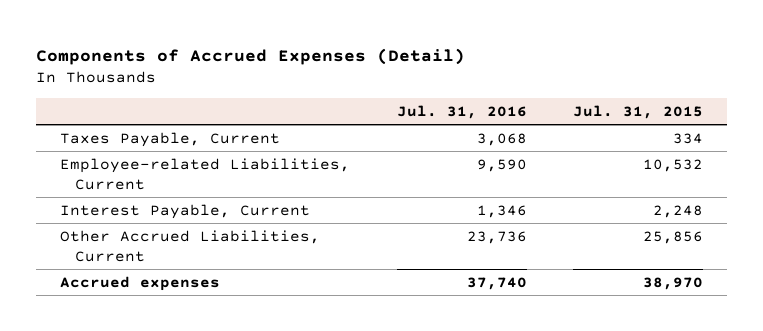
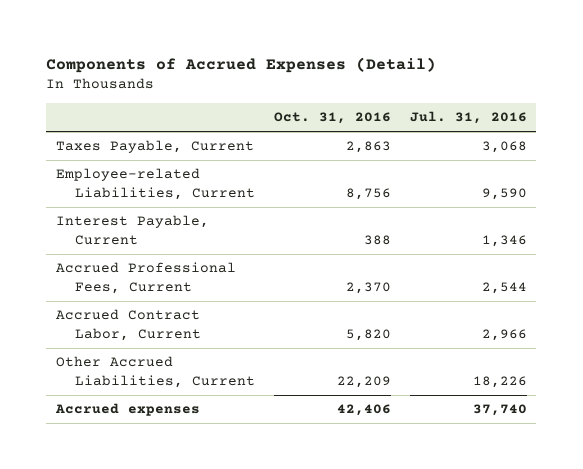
[573,104,704,119] Jul. 31, 2015 -> none
none -> [273,112,391,125] Oct. 31, 2016
none -> [55,262,236,295] Accrued Professional Fees, Current
none -> [55,309,201,342] Accrued Contract Labor, Current
[466,230,527,244] 23,736 -> [472,376,527,389] 18,226

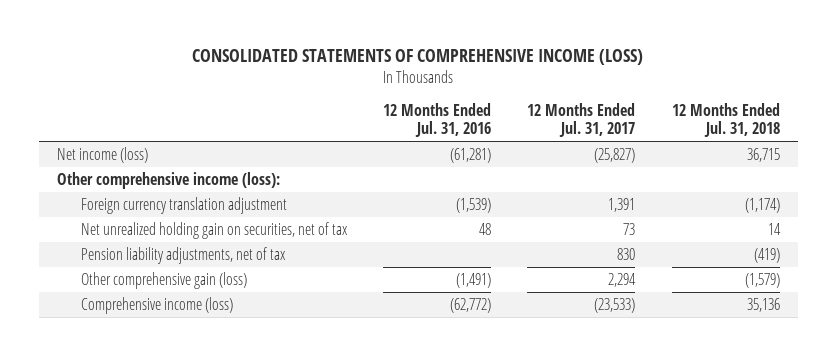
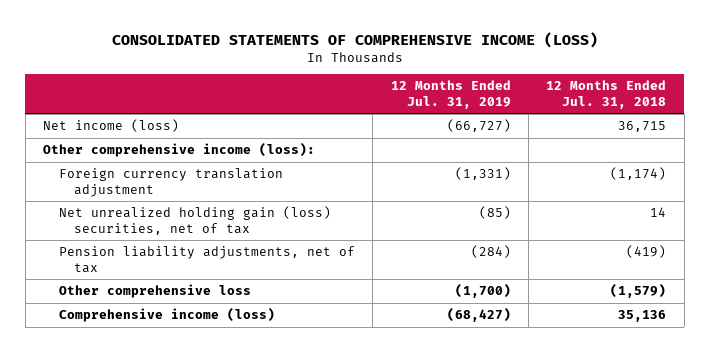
[383,103,492,138] 12 Months Ended Jul. 31, 2016 -> none
[527,103,636,138] 12 Months Ended Jul. 31, 2017 -> none
none -> [390,80,511,109] 12 Months Ended Jul. 31, 2019
[80,221,348,239] Net unrealized holding gain on securities, net of tax -> [58,206,331,235] Net unrealized holding gain (loss) securities, net of tax
[80,271,247,289] Other comprehensive gain (loss) -> [58,284,251,299] Other comprehensive loss

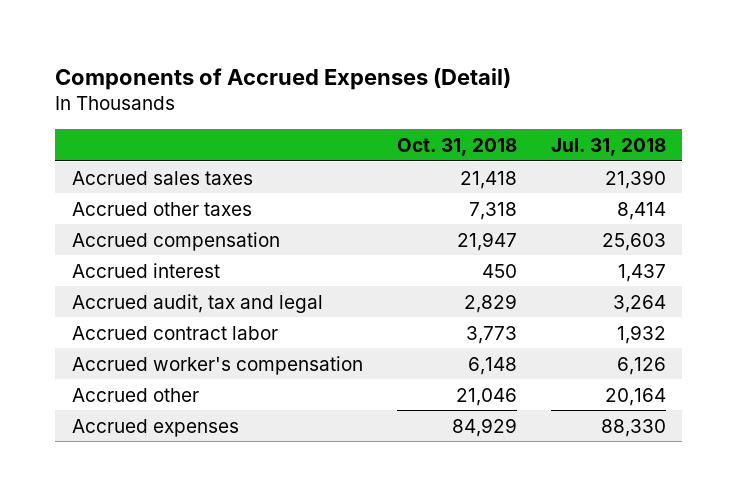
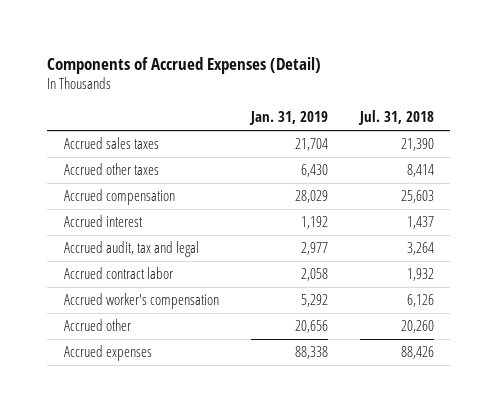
[396,137,517,156] Oct. 31, 2018 -> none
none -> [248,111,328,126] Jan. 31, 2019
[604,387,666,406] 20,164 -> [400,320,434,334] 20,260
[600,418,666,437] 88,330 -> [400,346,434,360] 88,426

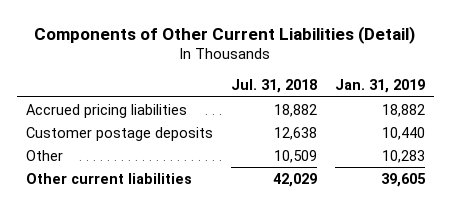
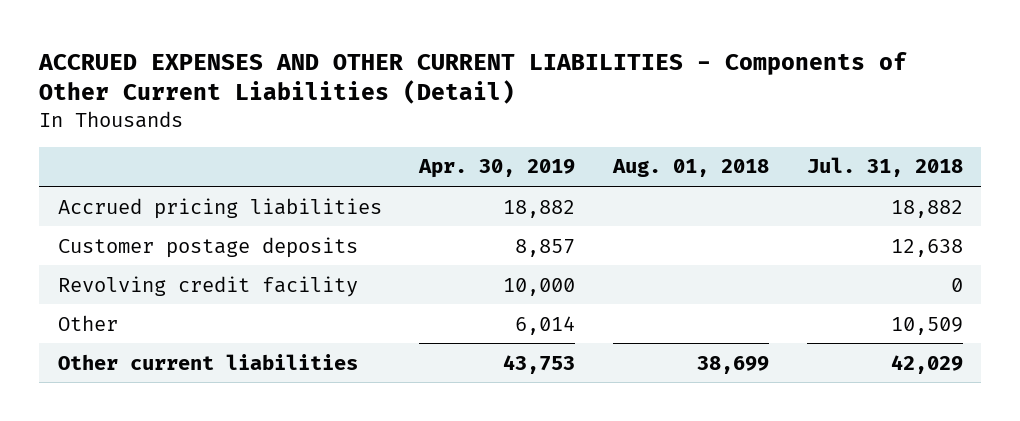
[34,25,416,44] Components of Other Current Liabilities (Detail) -> [37,51,907,105] ACCRUED EXPENSES AND OTHER CURRENT LIABILITIES - Components of Other Current Liabilities (Detail)
[334,79,425,94] Jan. 31, 2019 -> none
none -> [418,159,576,179] Apr. 30, 2019
none -> [612,159,770,178] Aug. 01, 2018
none -> [57,275,358,297] Revolving credit facility

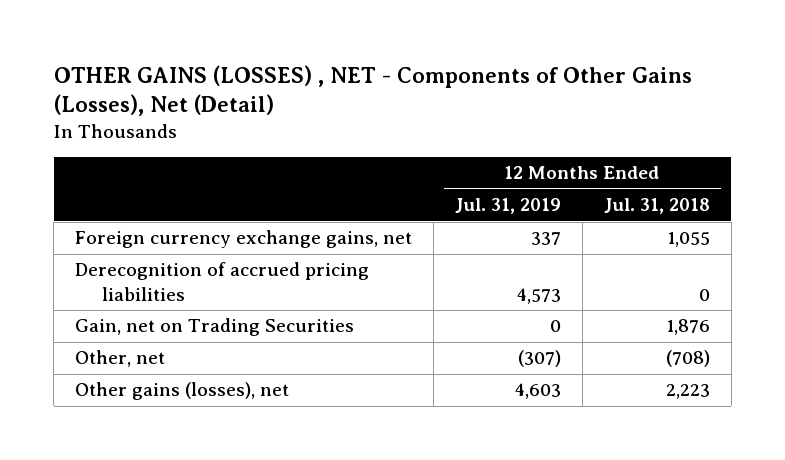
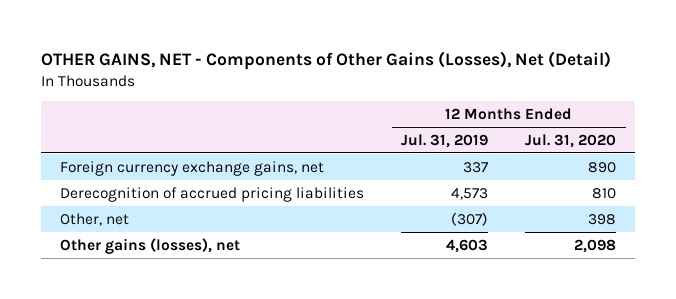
[53,65,692,117] OTHER GAINS (LOSSES) , NET - Components of Other Gains (Losses), Net (Detail) -> [41,51,612,71] OTHER GAINS, NET - Components of Other Gains (Losses), Net (Detail)
[603,198,710,215] Jul. 31, 2018 -> none
none -> [525,133,617,148] Jul. 31, 2020
[75,318,355,337] Gain, net on Trading Securities -> none

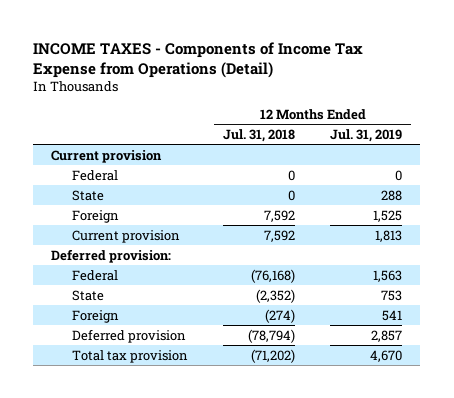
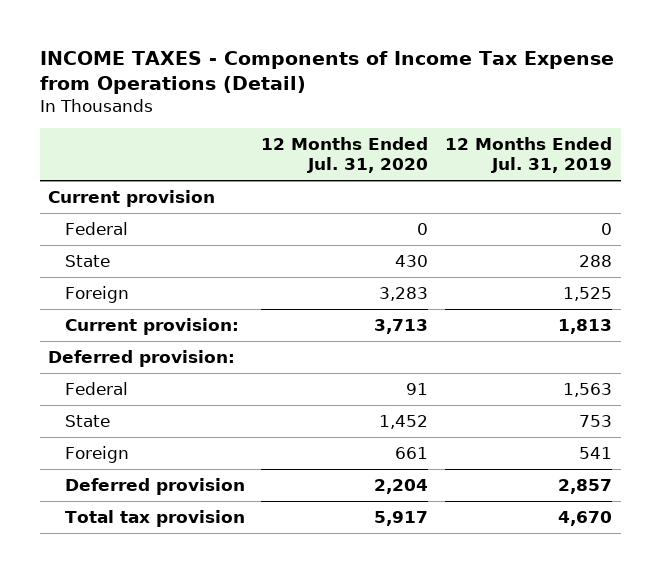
[223,129,296,143] Jul. 31, 2018 -> none
none -> [261,137,429,174] 12 Months Ended Jul. 31, 2020
[71,229,180,243] Current provision -> [64,317,239,335] Current provision:

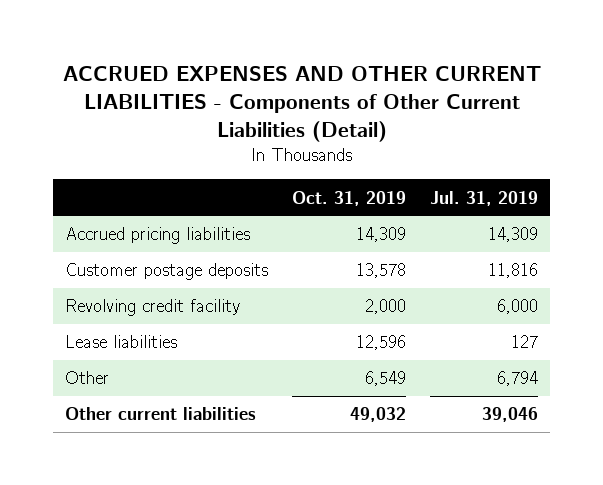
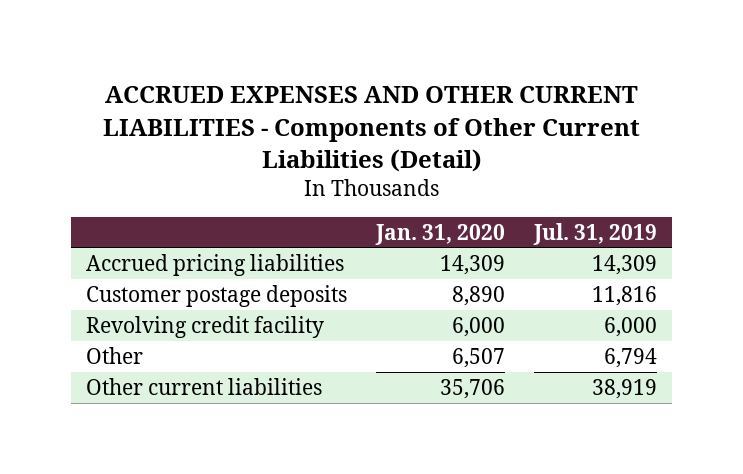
[292,190,407,206] Oct. 31, 2019 -> none
none -> [375,223,506,245] Jan. 31, 2020
[65,335,178,349] Lease liabilities -> none
[482,407,539,423] 39,046 -> [592,378,658,399] 38,919

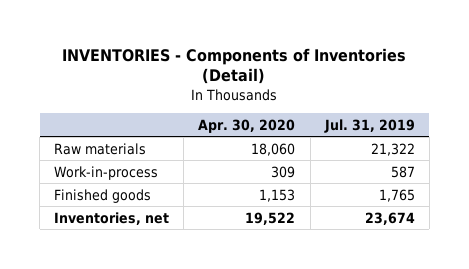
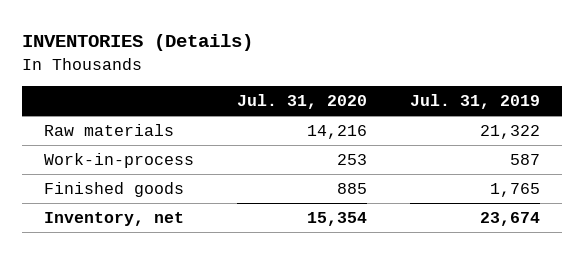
[62,47,407,85] INVENTORIES - Components of Inventories (Detail) -> [22,34,254,52] INVENTORIES (Details)
[198,118,296,133] Apr. 30, 2020 -> none
none -> [236,94,367,110] Jul. 31, 2020
[54,211,170,225] Inventories, net -> [43,212,184,227] Inventory, net

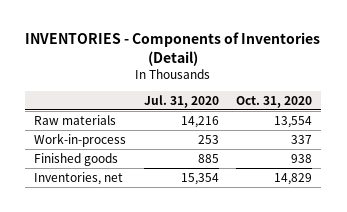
[22,34,254,52] INVENTORIES (Details) -> [25,31,321,66] INVENTORIES - Components of Inventories (Detail)
[410,94,541,110] Jul. 31, 2019 -> none
none -> [236,95,313,108] Oct. 31, 2020
[43,212,184,227] Inventory, net -> [34,171,124,185] Inventories, net

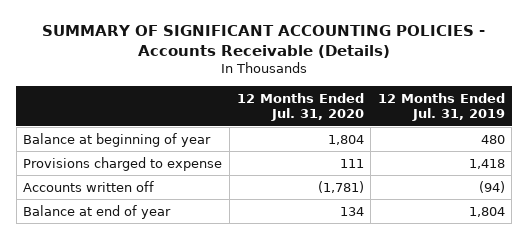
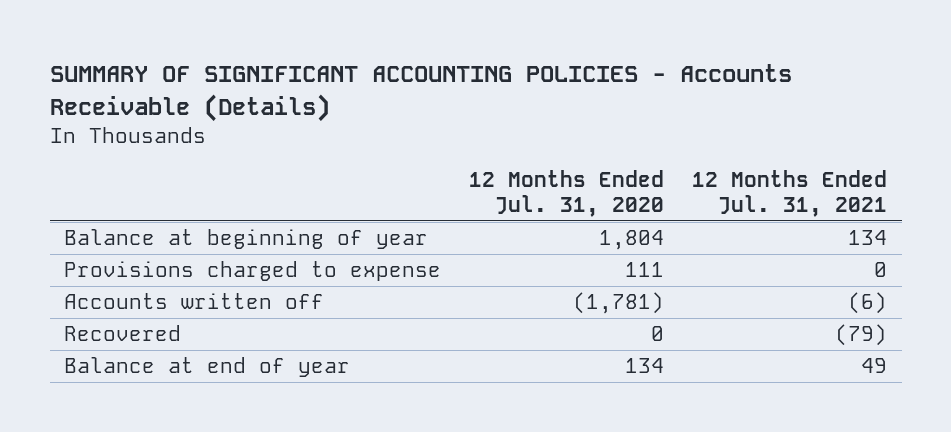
[377,92,505,122] 12 Months Ended Jul. 31, 2019 -> none
none -> [692,170,888,218] 12 Months Ended Jul. 31, 2021
none -> [63,325,181,342] Recovered

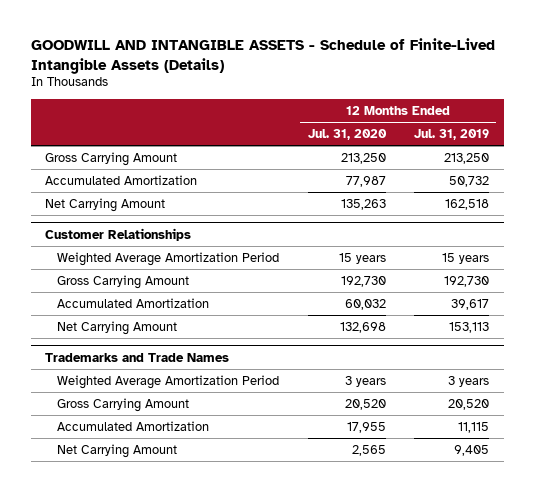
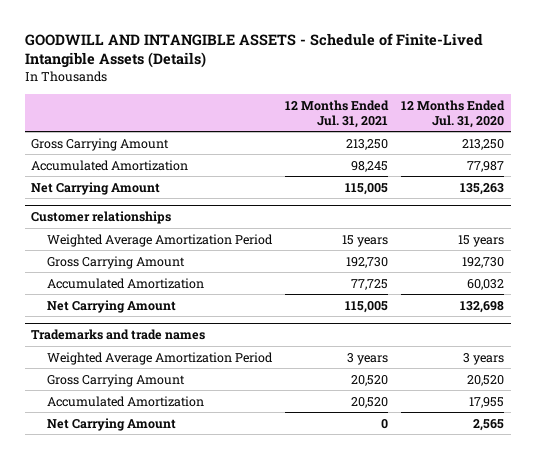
[414,128,490,140] Jul. 31, 2019 -> none
none -> [285,99,390,128] 12 Months Ended Jul. 31, 2021
[45,227,192,241] Customer Relationships -> [31,211,172,225] Customer relationships
[45,352,230,362] Trademarks and Trade Names -> [31,329,206,341] Trademarks and trade names

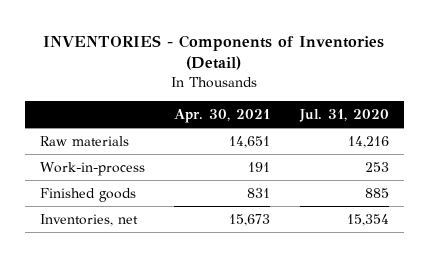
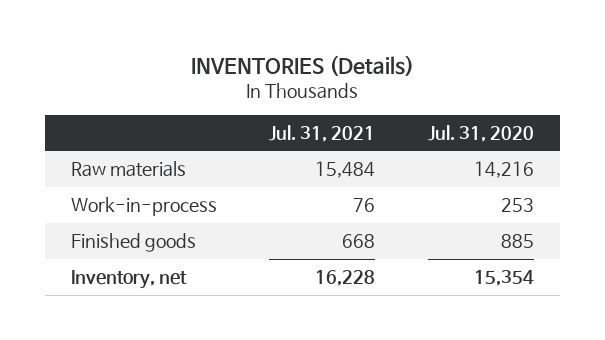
[43,34,385,71] INVENTORIES - Components of Inventories (Detail) -> [191,54,415,76] INVENTORIES (Details)
[174,108,271,123] Apr. 30, 2021 -> none
none -> [269,125,376,143] Jul. 31, 2021
[39,213,138,226] Inventories, net -> [70,270,187,290] Inventory, net

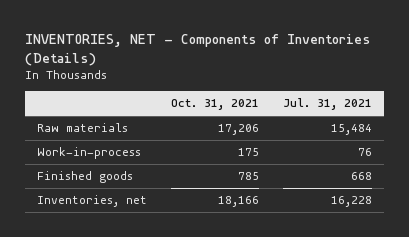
[191,54,415,76] INVENTORIES (Details) -> [25,33,371,66] INVENTORIES, NET - Components of Inventories (Details)
[427,125,534,143] Jul. 31, 2020 -> none
none -> [170,99,259,111] Oct. 31, 2021
[70,270,187,290] Inventory, net -> [37,195,148,208] Inventories, net

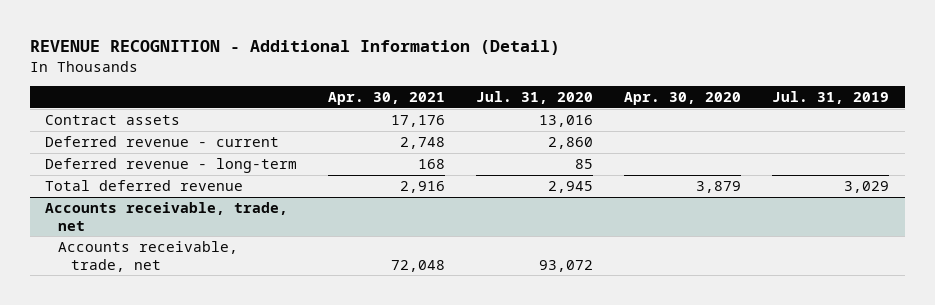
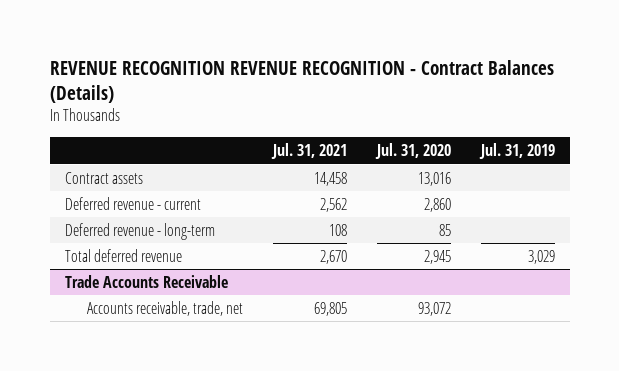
[29,40,560,56] REVENUE RECOGNITION - Additional Information (Detail) -> [49,59,554,103] REVENUE RECOGNITION REVENUE RECOGNITION - Contract Balances (Details)
[328,92,446,106] Apr. 30, 2021 -> none
[624,92,742,106] Apr. 30, 2020 -> none
none -> [270,143,347,160] Jul. 31, 2021
[45,202,289,231] Accounts receivable, trade, net -> [64,274,228,288] Trade Accounts Receivable

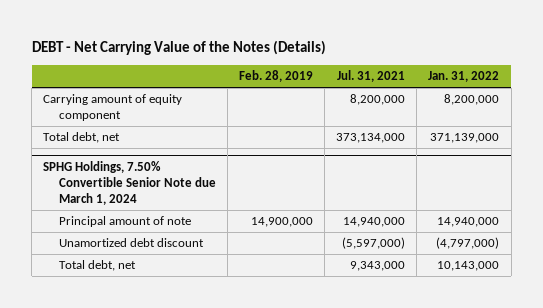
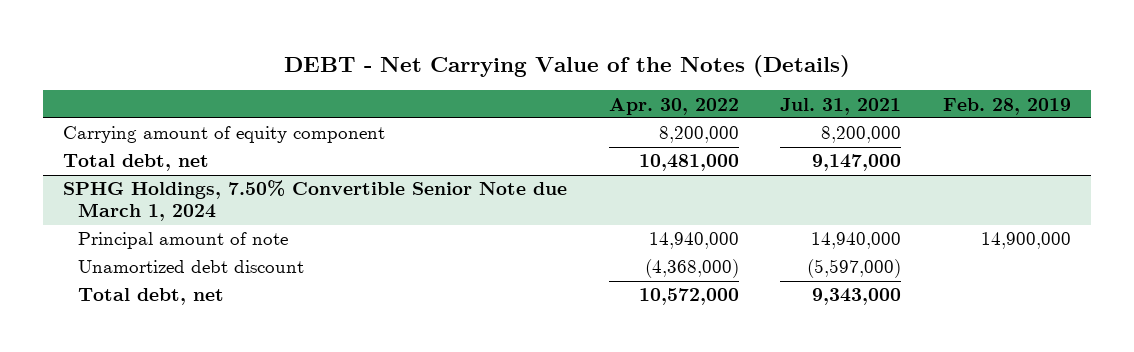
[428,71,500,83] Jan. 31, 2022 -> none
none -> [608,97,739,115] Apr. 30, 2022
[336,133,406,144] 373,134,000 -> [812,154,902,172] 9,147,000

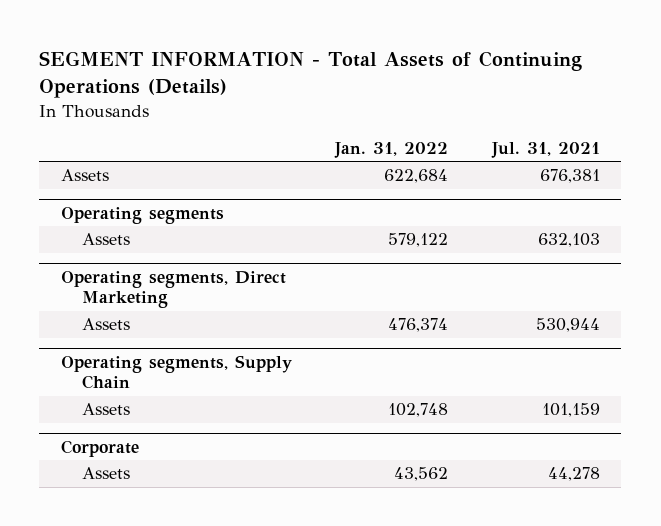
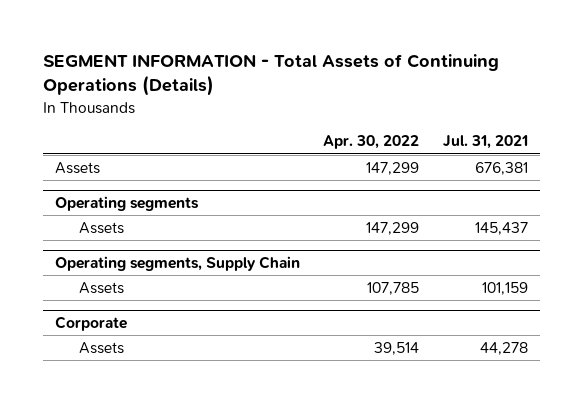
[334,141,449,158] Jan. 31, 2022 -> none
none -> [323,135,420,150] Apr. 30, 2022
[60,270,286,309] Operating segments, Direct Marketing -> none
[82,318,131,331] Assets -> none
[537,233,600,248] 632,103 -> [475,221,529,235] 145,437

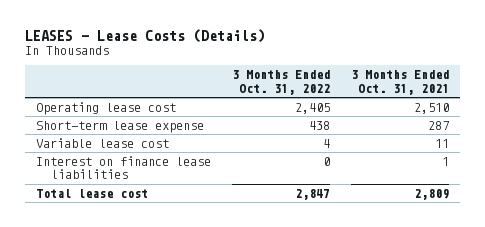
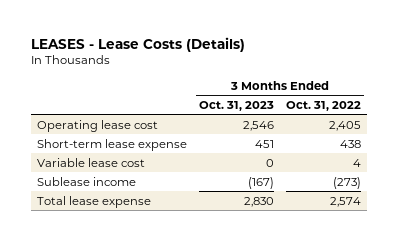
[351,70,450,95] 3 Months Ended Oct. 31, 2021 -> none
none -> [199,100,275,111] Oct. 31, 2023
[35,155,211,180] Interest on finance lease liabilities -> none
none -> [36,176,136,186] Sublease income
[35,188,148,198] Total lease cost -> [36,195,151,208] Total lease expense
[294,188,330,200] 2,847 -> [330,196,362,207] 2,574

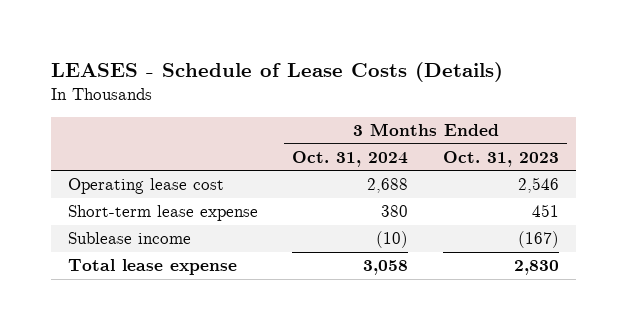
[30,36,245,52] LEASES - Lease Costs (Details) -> [50,62,503,83] LEASES - Schedule of Lease Costs (Details)
[286,100,362,111] Oct. 31, 2022 -> none
none -> [292,150,409,167] Oct. 31, 2024
[36,157,145,167] Variable lease cost -> none

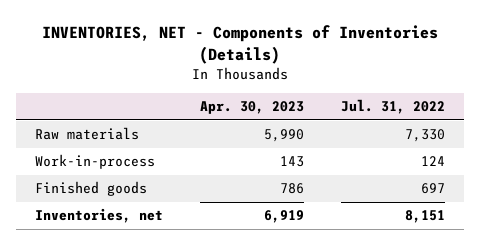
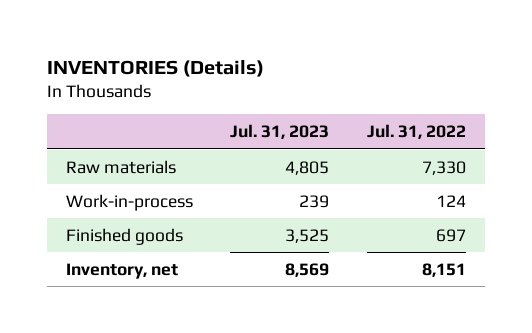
[42,24,439,64] INVENTORIES, NET - Components of Inventories (Details) -> [46,59,264,77] INVENTORIES (Details)
[200,101,305,115] Apr. 30, 2023 -> none
none -> [230,124,330,140] Jul. 31, 2023
[34,208,163,224] Inventories, net -> [65,262,178,279] Inventory, net

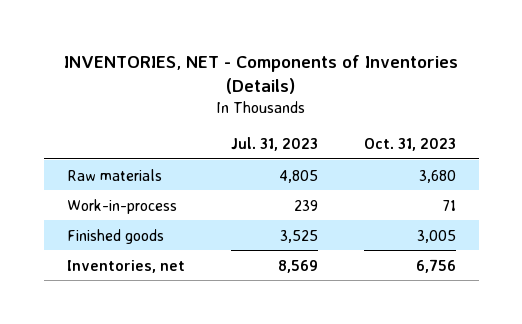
[46,59,264,77] INVENTORIES (Details) -> [64,54,459,94] INVENTORIES, NET - Components of Inventories (Details)
[366,124,466,140] Jul. 31, 2022 -> none
none -> [363,137,456,151] Oct. 31, 2023
[65,262,178,279] Inventory, net -> [66,259,185,273] Inventories, net

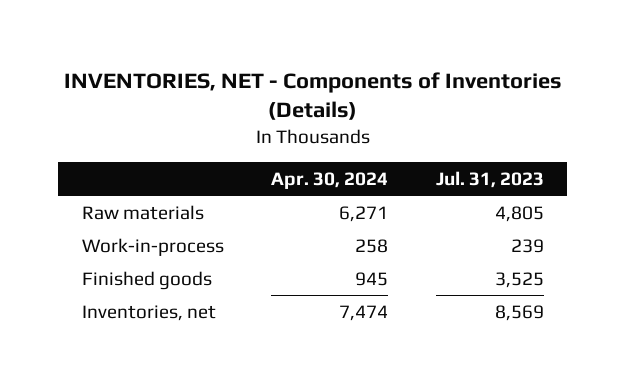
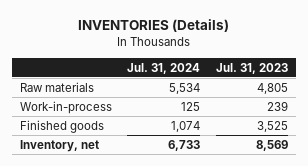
[63,71,562,121] INVENTORIES, NET - Components of Inventories (Details) -> [77,19,229,33] INVENTORIES (Details)
[271,171,389,189] Apr. 30, 2024 -> none
none -> [127,62,201,74] Jul. 31, 2024
[81,304,216,321] Inventories, net -> [20,139,100,152] Inventory, net

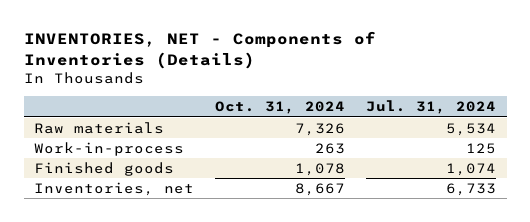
[77,19,229,33] INVENTORIES (Details) -> [23,31,376,69] INVENTORIES, NET - Components of Inventories (Details)
[215,62,288,74] Jul. 31, 2023 -> none
none -> [215,100,346,114] Oct. 31, 2024
[20,139,100,152] Inventory, net -> [34,181,195,196] Inventories, net

